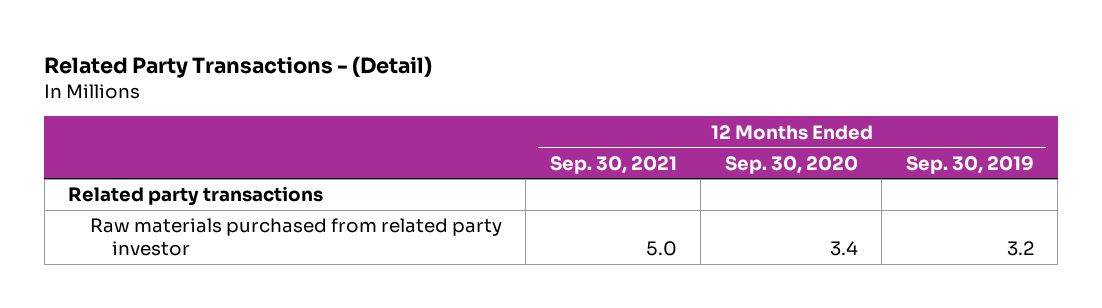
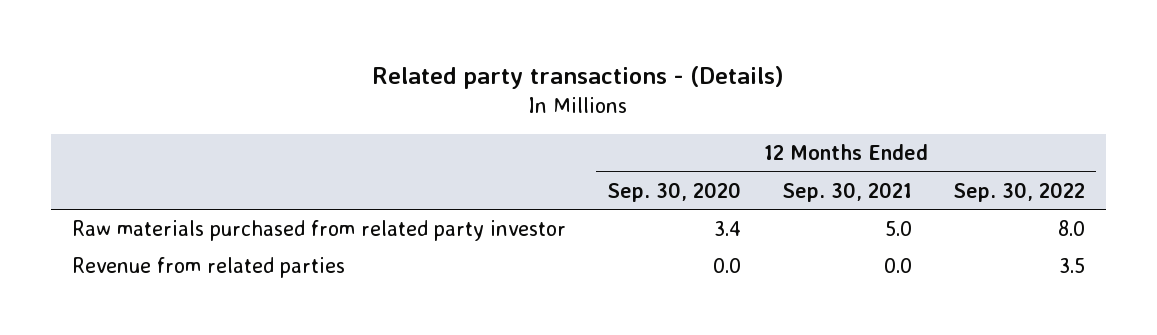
[44,56,433,79] Related Party Transactions - (Detail) -> [372,66,785,90] Related party transactions - (Details)
[905,155,1034,174] Sep. 30, 2019 -> none
none -> [953,181,1086,202] Sep. 30, 2022
[68,186,324,207] Related party transactions -> none
none -> [71,256,345,278] Revenue from related parties

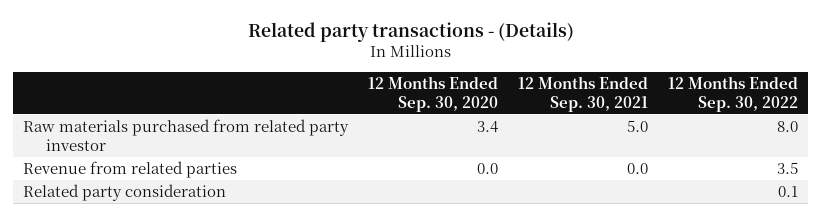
none -> [23,183,227,201] Related party consideration

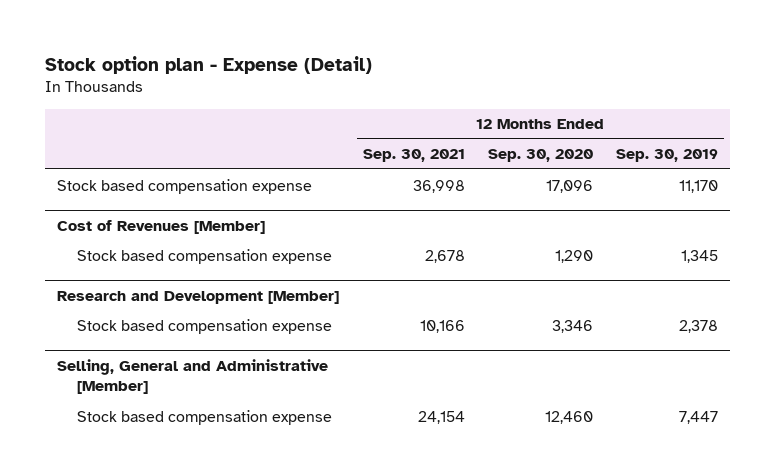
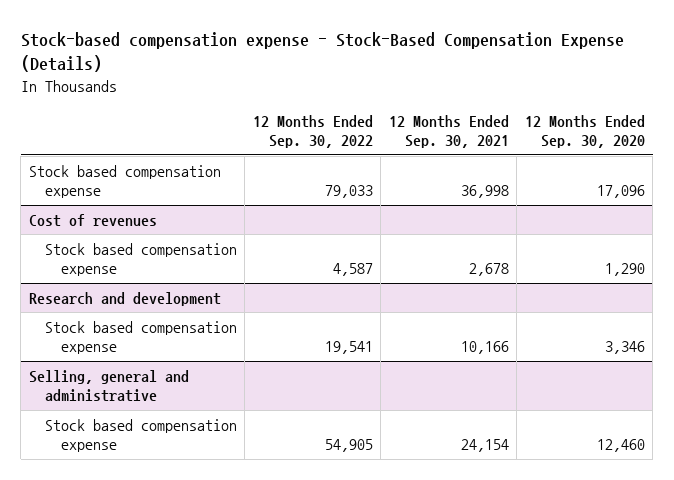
[45,55,373,74] Stock option plan - Expense (Detail) -> [20,32,624,73] Stock-based compensation expense - Stock-Based Compensation Expense (Details)
[616,149,719,163] Sep. 30, 2019 -> none
none -> [252,114,373,149] 12 Months Ended Sep. 30, 2022
[57,219,266,234] Cost of Revenues [Member] -> [28,213,157,227] Cost of revenues
[57,290,340,304] Research and Development [Member] -> [28,291,221,306] Research and development
[57,358,329,395] Selling, General and Administrative [Member] -> [28,369,189,403] Selling, general and administrative

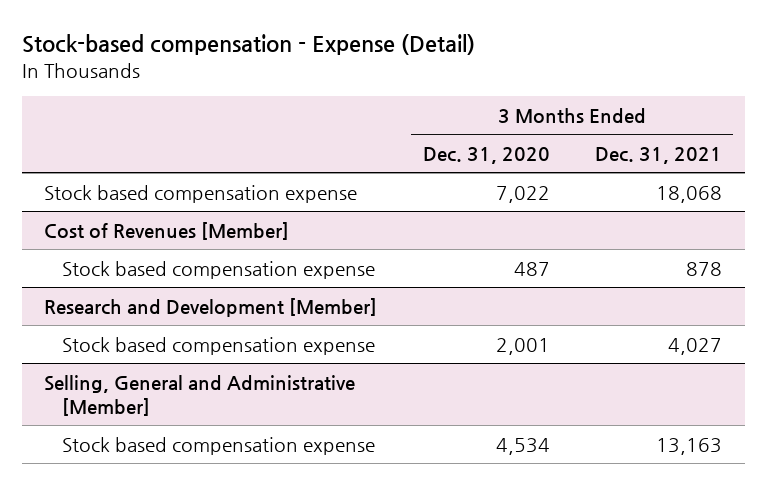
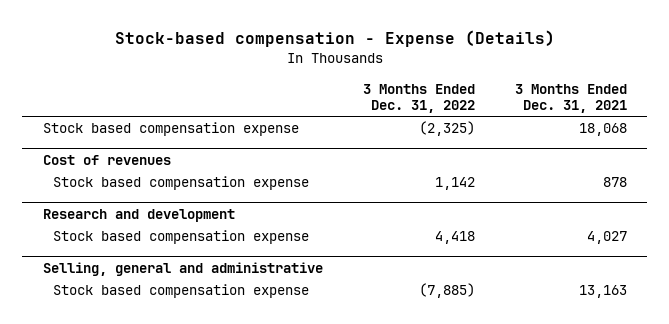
[21,34,475,56] Stock-based compensation - Expense (Detail) -> [114,30,555,48] Stock-based compensation - Expense (Details)
[422,146,550,164] Dec. 31, 2020 -> none
none -> [362,83,475,114] 3 Months Ended Dec. 31, 2022
[44,221,290,240] Cost of Revenues [Member] -> [42,154,171,165] Cost of revenues
[44,297,378,317] Research and Development [Member] -> [42,208,235,222] Research and development
[44,374,356,416] Selling, General and Administrative [Member] -> [42,261,323,276] Selling, general and administrative

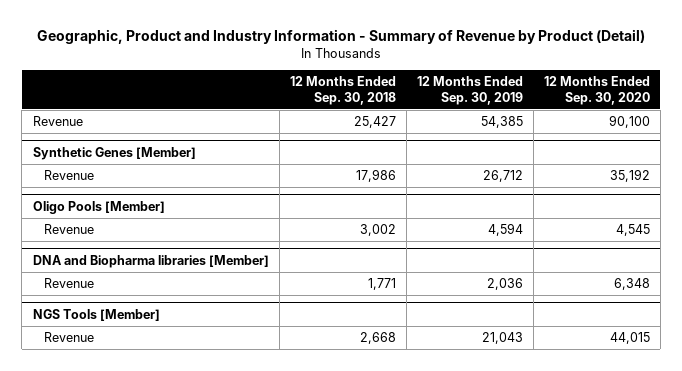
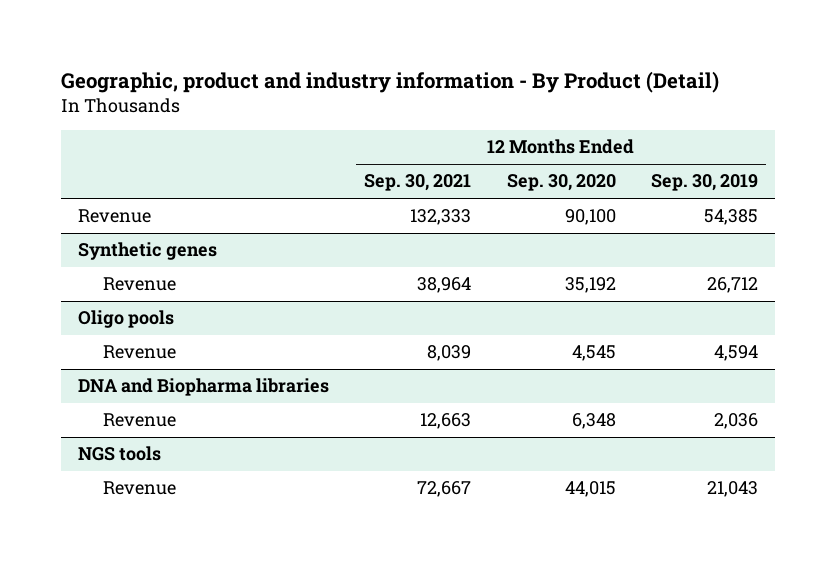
[37,29,646,45] Geographic, Product and Industry Information - Summary of Revenue by Product (Detail) -> [60,71,719,94] Geographic, product and industry information - By Product (Detail)
[289,76,396,105] 12 Months Ended Sep. 30, 2018 -> none
none -> [364,174,472,192] Sep. 30, 2021
[32,146,196,160] Synthetic Genes [Member] -> [78,242,218,261] Synthetic genes
[32,200,165,214] Oligo Pools [Member] -> [78,310,175,329] Oligo pools
[32,254,269,268] DNA and Biopharma libraries [Member] -> [78,378,330,397] DNA and Biopharma libraries
[32,308,160,321] NGS Tools [Member] -> [78,446,162,462] NGS tools

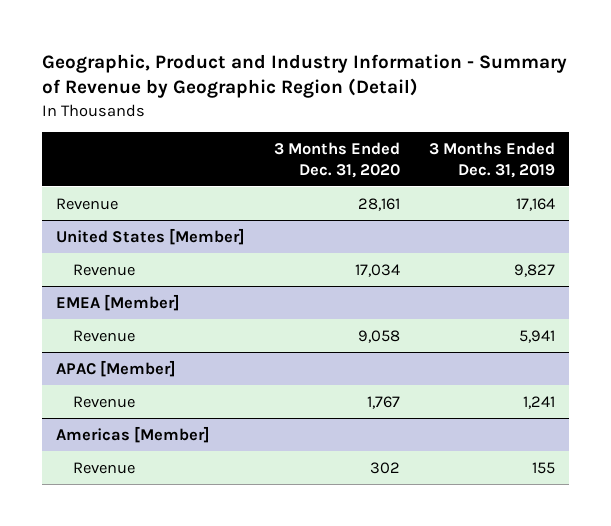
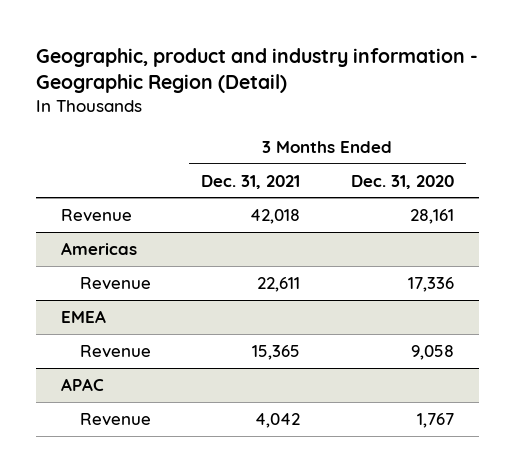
[41,53,567,99] Geographic, Product and Industry Information - Summary of Revenue by Geographic Region (Detail) -> [35,47,478,94] Geographic, product and industry information - Geographic Region (Detail)
[428,142,555,178] 3 Months Ended Dec. 31, 2019 -> none
none -> [201,174,301,189] Dec. 31, 2021
[56,227,246,245] United States [Member] -> none
none -> [61,242,138,256] Americas
[354,263,400,277] 17,034 -> [407,277,454,293] 17,336
[56,293,181,311] EMEA [Member] -> [61,310,107,324] EMEA
[56,359,177,377] APAC [Member] -> [61,378,105,392] APAC
[56,425,211,443] Americas [Member] -> none
[73,461,136,474] Revenue -> none

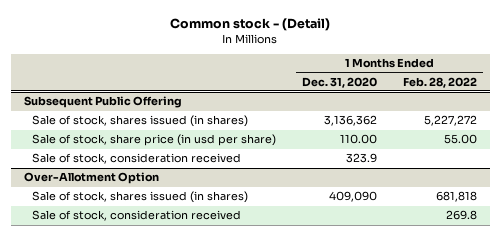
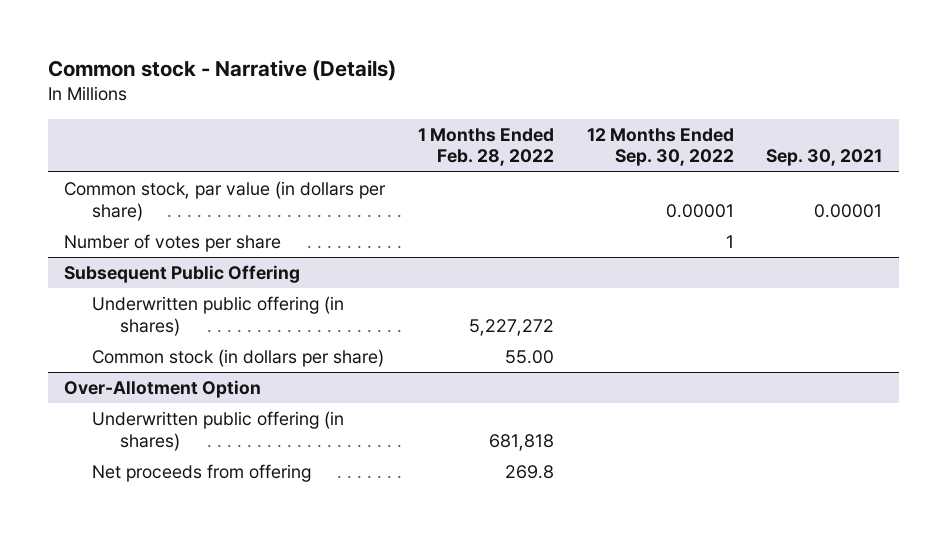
[170,17,331,31] Common stock - (Detail) -> [48,60,397,82] Common stock - Narrative (Details)
[302,76,378,88] Dec. 31, 2020 -> none
none -> [586,127,734,167] 12 Months Ended Sep. 30, 2022
none -> [766,149,883,167] Sep. 30, 2021
none -> [64,181,387,221] Common stock, par value (in dollars per share)
none -> [64,234,282,253] Number of votes per share
[32,153,242,165] Sale of stock, consideration received -> none
[32,115,249,128] Sale of stock, shares issued (in shares) -> [92,296,345,336] Underwritten public offering (in shares)
[32,134,277,147] Sale of stock, share price (in usd per share) -> [92,349,385,368] Common stock (in dollars per share)
[32,191,249,204] Sale of stock, shares issued (in shares) -> [92,411,345,451] Underwritten public offering (in shares)
[32,210,242,222] Sale of stock, consideration received -> [92,464,312,483] Net proceeds from offering

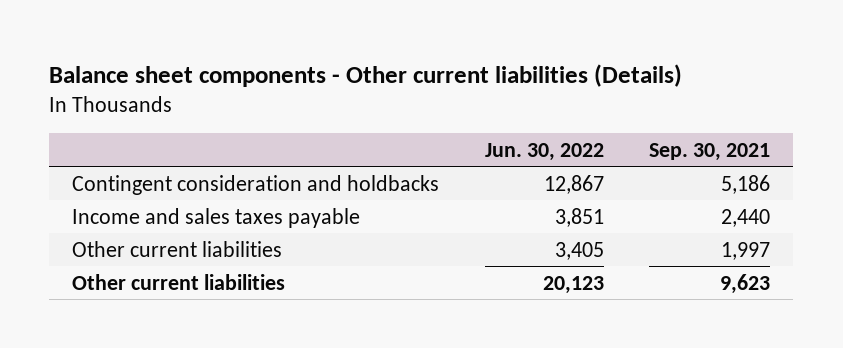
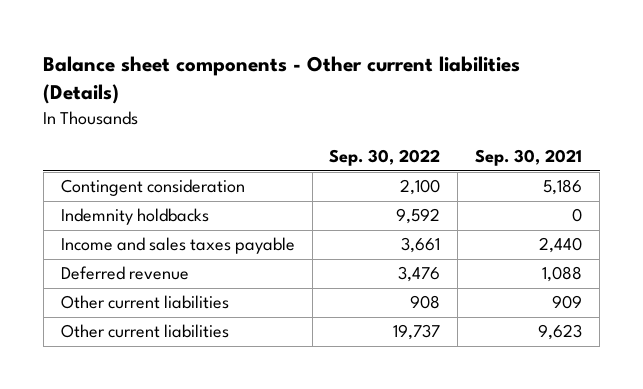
[484,142,604,161] Jun. 30, 2022 -> none
none -> [329,149,441,167] Sep. 30, 2022
[72,174,440,195] Contingent consideration and holdbacks -> [60,179,245,197] Contingent consideration
none -> [60,208,209,226] Indemnity holdbacks
none -> [60,266,189,281] Deferred revenue
[721,241,771,260] 1,997 -> [552,295,583,310] 909

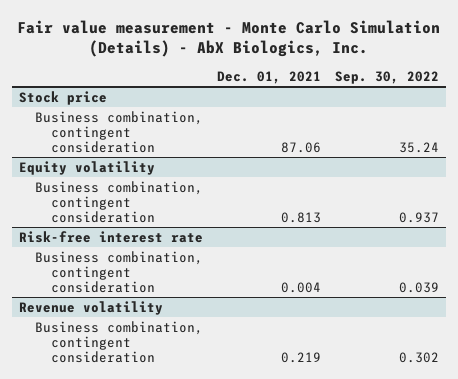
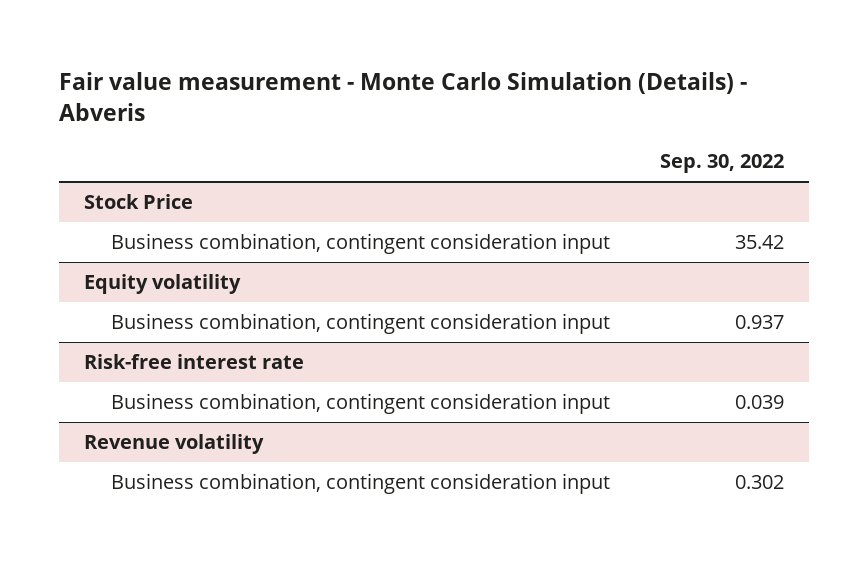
[16,19,440,58] Fair value measurement - Monte Carlo Simulation (Details) - AbX Biologics, Inc. -> [59,72,748,122] Fair value measurement - Monte Carlo Simulation (Details) - Abveris
[217,71,322,85] Dec. 01, 2021 -> none
[18,90,107,105] Stock price -> [84,193,194,209] Stock Price
[35,110,204,154] Business combination, contingent consideration -> [110,232,610,254] Business combination, contingent consideration input
[399,142,440,154] 35.24 -> [734,234,784,249] 35.42
[35,180,204,224] Business combination, contingent consideration -> [110,312,610,334] Business combination, contingent consideration input
[35,250,204,294] Business combination, contingent consideration -> [110,392,610,414] Business combination, contingent consideration input
[35,320,204,364] Business combination, contingent consideration -> [110,472,610,494] Business combination, contingent consideration input

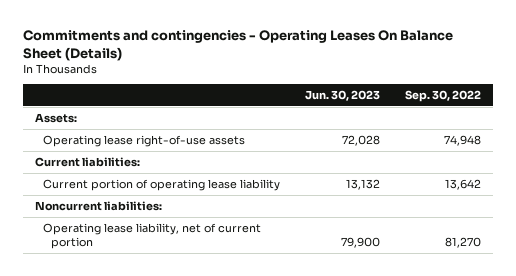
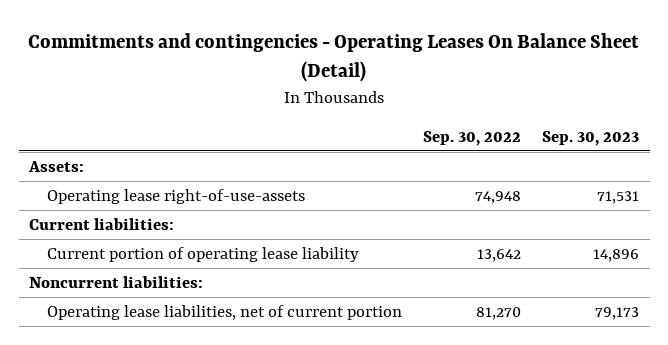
[22,30,453,61] Commitments and contingencies - Operating Leases On Balance Sheet (Details) -> [28,33,640,83] Commitments and contingencies - Operating Leases On Balance Sheet (Detail)
[304,89,380,101] Jun. 30, 2023 -> none
none -> [542,130,640,146] Sep. 30, 2023
[43,134,246,147] Operating lease right-of-use assets -> [46,188,305,204] Operating lease right-of-use-assets
[43,222,262,250] Operating lease liability, net of current portion -> [46,304,402,320] Operating lease liabilities, net of current portion

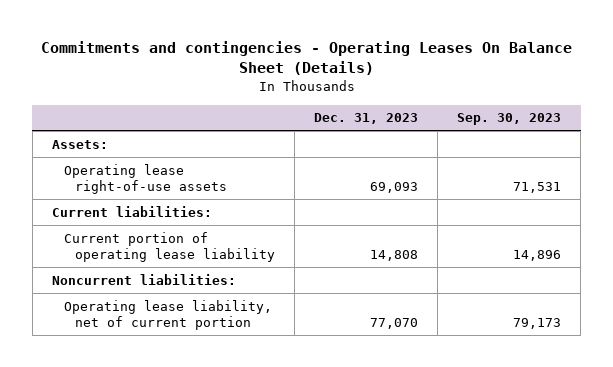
[28,33,640,83] Commitments and contingencies - Operating Leases On Balance Sheet (Detail) -> [40,40,572,76] Commitments and contingencies - Operating Leases On Balance Sheet (Details)
[423,130,522,146] Sep. 30, 2022 -> none
none -> [314,113,419,125] Dec. 31, 2023
[46,188,305,204] Operating lease right-of-use-assets -> [63,163,228,194] Operating lease right-of-use assets
[46,304,402,320] Operating lease liabilities, net of current portion -> [63,299,272,330] Operating lease liability, net of current portion

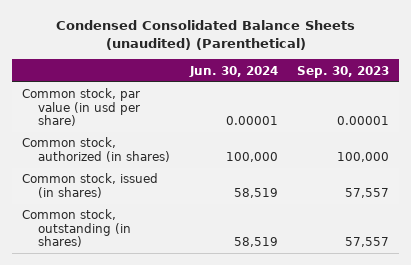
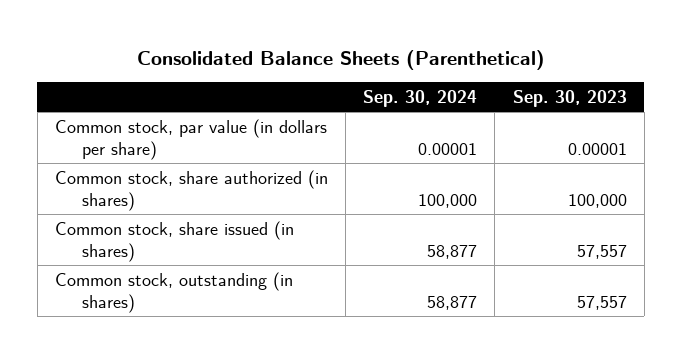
[55,20,355,50] Condensed Consolidated Balance Sheets (unaudited) (Parenthetical) -> [136,49,545,70] Consolidated Balance Sheets (Parenthetical)
[188,65,278,77] Jun. 30, 2024 -> none
none -> [363,89,478,107] Sep. 30, 2024
[21,88,141,126] Common stock, par value (in usd per share) -> [55,118,328,160] Common stock, par value (in dollars per share)
[21,137,171,162] Common stock, authorized (in shares) -> [55,169,329,211] Common stock, share authorized (in shares)
[21,173,158,198] Common stock, issued (in shares) -> [55,220,295,262] Common stock, share issued (in shares)

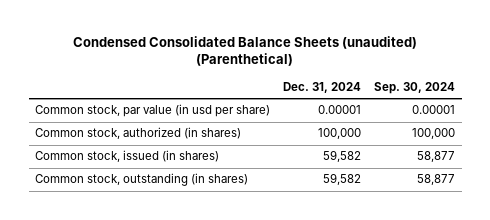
[136,49,545,70] Consolidated Balance Sheets (Parenthetical) -> [73,35,418,67] Condensed Consolidated Balance Sheets (unaudited) (Parenthetical)
[512,89,627,107] Sep. 30, 2023 -> none
none -> [283,82,362,94] Dec. 31, 2024
[55,118,328,160] Common stock, par value (in dollars per share) -> [35,104,271,118] Common stock, par value (in usd per share)
[55,169,329,211] Common stock, share authorized (in shares) -> [35,127,242,140] Common stock, authorized (in shares)
[55,220,295,262] Common stock, share issued (in shares) -> [35,150,220,163] Common stock, issued (in shares)

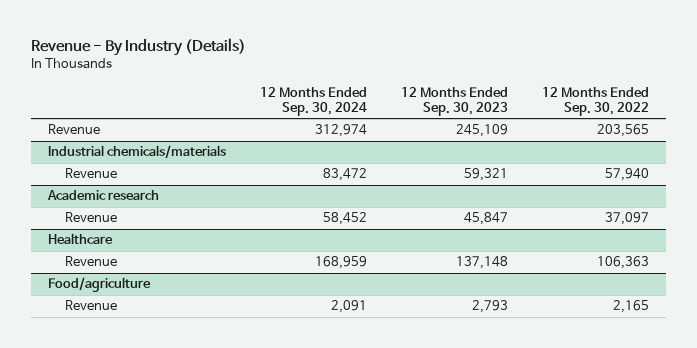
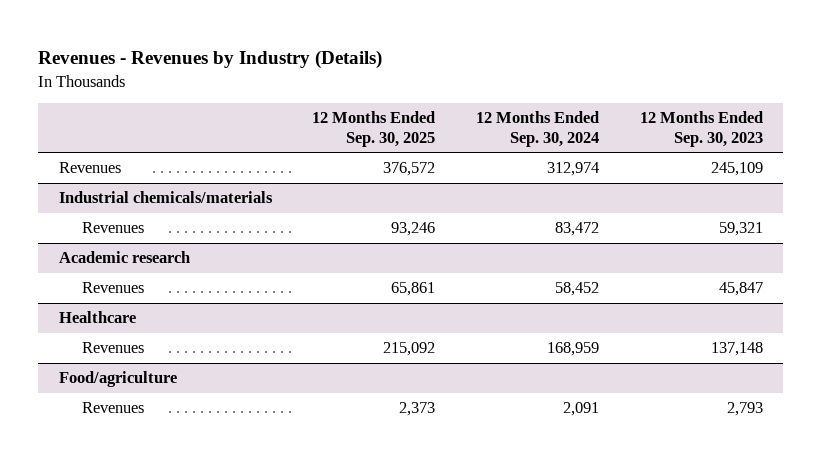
[31,37,247,56] Revenue - By Industry (Details) -> [38,50,383,70] Revenues - Revenues by Industry (Details)
[542,86,650,116] 12 Months Ended Sep. 30, 2022 -> none
none -> [312,111,436,147] 12 Months Ended Sep. 30, 2025
[48,124,101,135] Revenue -> [58,162,121,174] Revenues
[64,168,117,179] Revenue -> [81,222,144,234] Revenues
[64,212,117,223] Revenue -> [81,282,144,294] Revenues
[64,256,117,267] Revenue -> [81,342,144,354] Revenues
[64,300,117,311] Revenue -> [81,402,144,414] Revenues

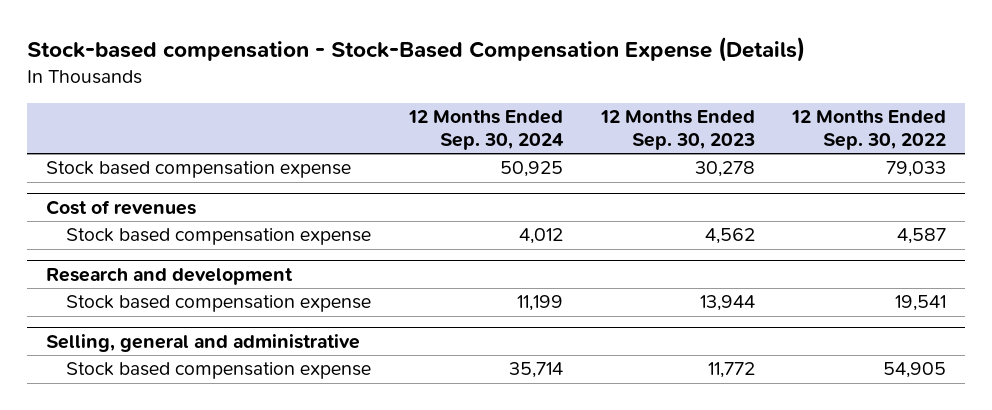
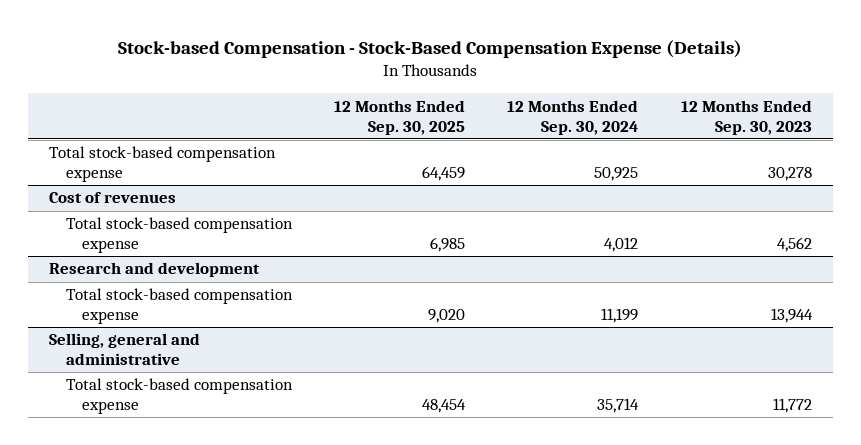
[27,37,806,63] Stock-based compensation - Stock-Based Compensation Expense (Details) -> [118,39,743,58] Stock-based Compensation - Stock-Based Compensation Expense (Details)
[791,110,947,150] 12 Months Ended Sep. 30, 2022 -> none
none -> [333,99,465,135] 12 Months Ended Sep. 30, 2025
[46,161,352,179] Stock based compensation expense -> [49,146,277,183] Total stock-based compensation expense
[66,228,372,246] Stock based compensation expense -> [65,217,293,254] Total stock-based compensation expense
[66,295,372,313] Stock based compensation expense -> [65,288,293,325] Total stock-based compensation expense
[66,362,372,380] Stock based compensation expense -> [65,378,293,415] Total stock-based compensation expense

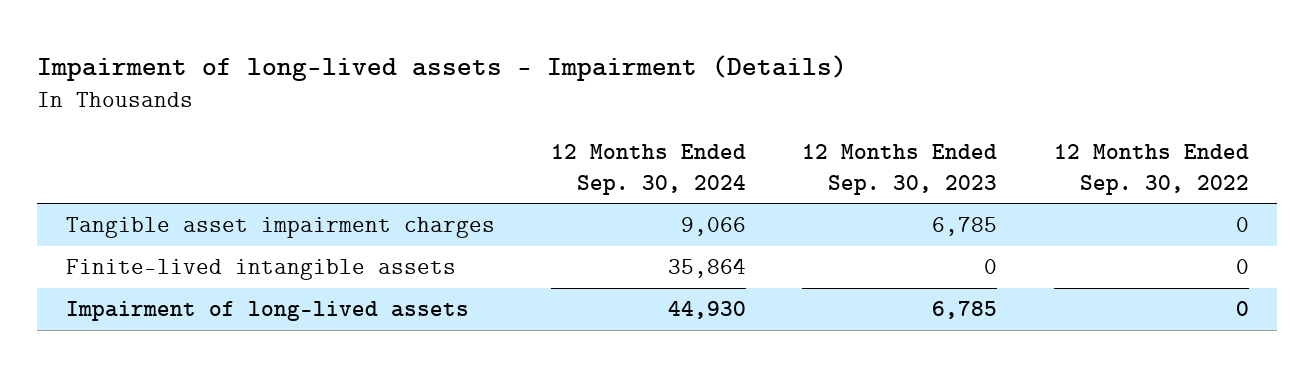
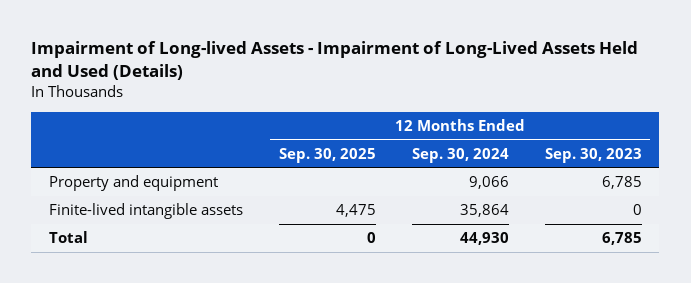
[37,54,848,81] Impairment of long-lived assets - Impairment (Details) -> [31,41,639,81] Impairment of Long-lived Assets - Impairment of Long-Lived Assets Held and Used (Details)
[1053,144,1249,195] 12 Months Ended Sep. 30, 2022 -> none
none -> [278,147,376,163] Sep. 30, 2025
[65,217,495,239] Tangible asset impairment charges -> [49,175,219,192] Property and equipment
[65,301,469,322] Impairment of long-lived assets -> [49,231,89,244] Total

